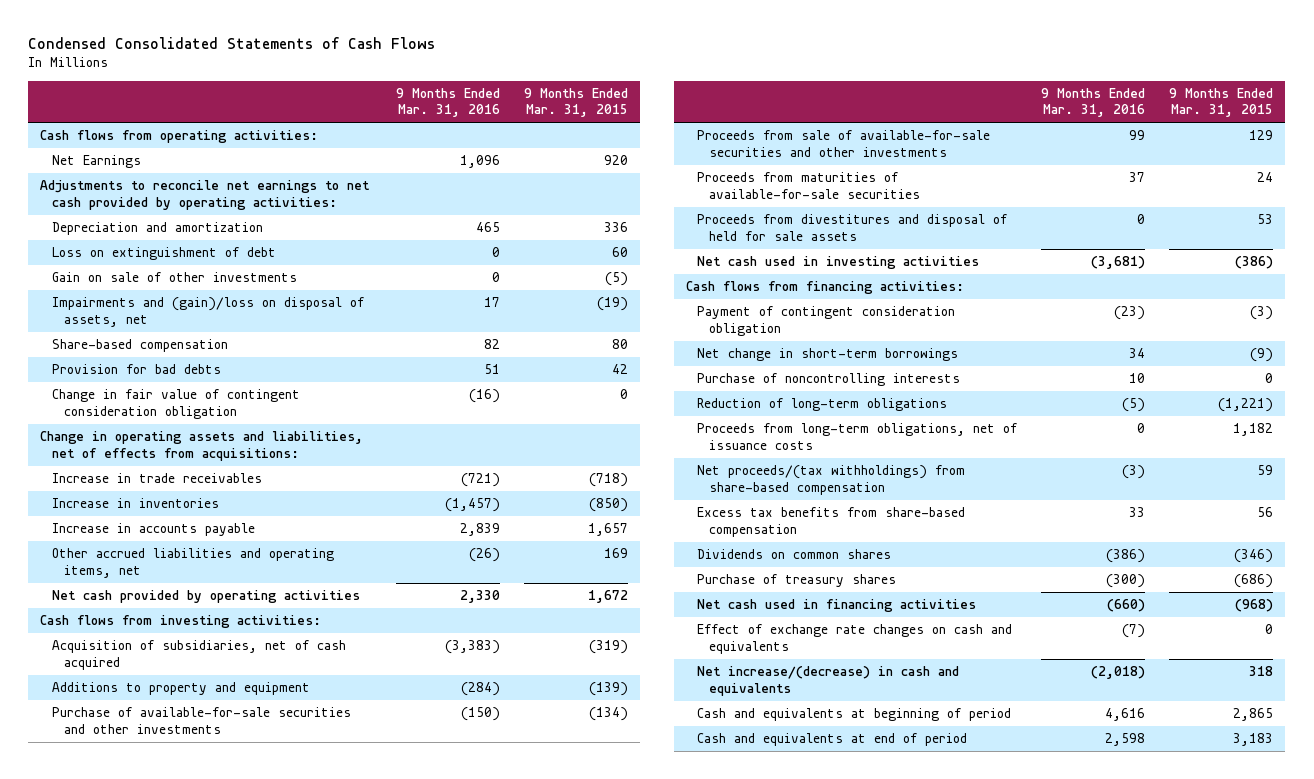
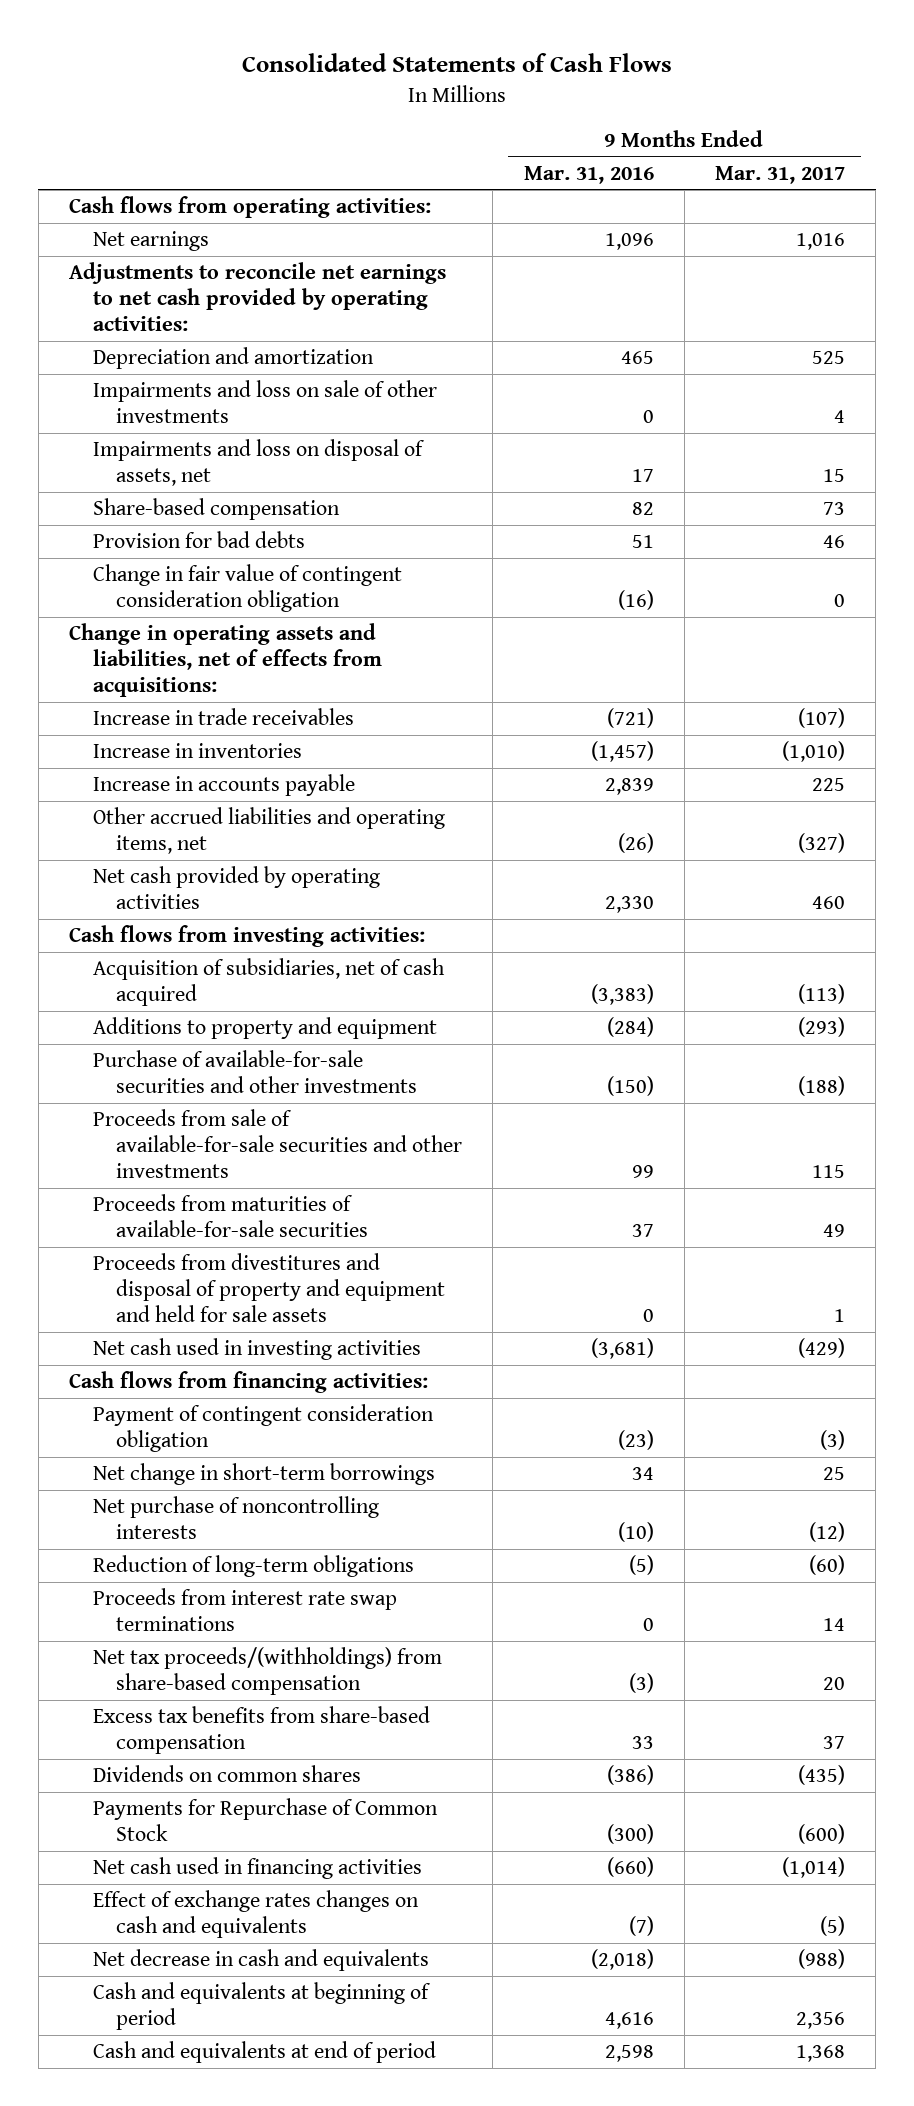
[28,37,436,50] Condensed Consolidated Statements of Cash Flows -> [242,53,673,73] Consolidated Statements of Cash Flows
[524,88,629,118] 9 Months Ended Mar. 31, 2015 -> none
none -> [715,165,846,184] Mar. 31, 2017
[52,155,142,169] Net Earnings -> [92,231,209,252] Net earnings
[52,247,277,261] Loss on extinguishment of debt -> none
[52,272,298,283] Gain on sale of other investments -> [92,380,437,424] Impairments and loss on sale of other investments
[52,297,365,327] Impairments and (gain)/loss on disposal of assets, net -> [92,439,425,487] Impairments and loss on disposal of assets, net
[697,214,1008,241] Proceeds from divestitures and disposal of held for sale assets -> [92,1253,446,1323] Proceeds from divestitures and disposal of property and equipment and held for sale assets
[697,373,961,387] Purchase of noncontrolling interests -> [92,1496,379,1540] Net purchase of noncontrolling interests
[1129,373,1146,384] 10 -> [617,1522,654,1543] (10)
[697,423,1018,450] Proceeds from long-term obligations, net of issuance costs -> none
none -> [92,1588,397,1632] Proceeds from interest rate swap terminations
[697,465,966,495] Net proceeds/(tax withholdings) from share-based compensation -> [92,1647,442,1696] Net tax proceeds/(withholdings) from share-based compensation
[697,574,897,588] Purchase of treasury shares -> [92,1798,438,1842] Payments for Repurchase of Common Stock
[697,624,1013,654] Effect of exchange rate changes on cash and equivalents -> [92,1890,419,1939] Effect of exchange rates changes on cash and equivalents
[697,666,960,696] Net increase/(decrease) in cash and equivalents -> [92,1949,429,1972] Net decrease in cash and equivalents

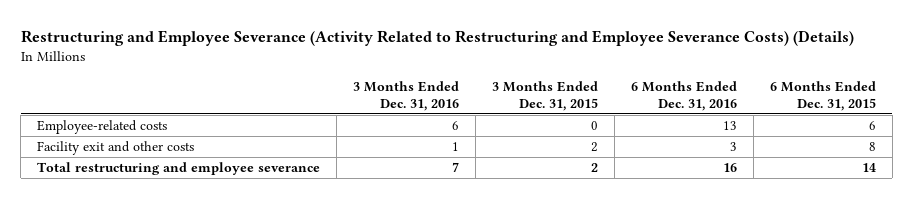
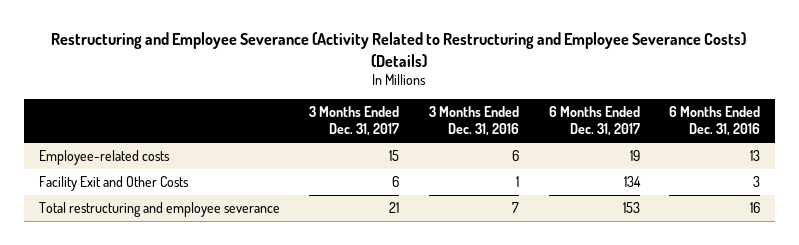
[491,80,598,111] 3 Months Ended Dec. 31, 2015 -> none
[769,80,876,111] 6 Months Ended Dec. 31, 2015 -> none
none -> [309,105,400,137] 3 Months Ended Dec. 31, 2017
none -> [548,105,640,137] 6 Months Ended Dec. 31, 2017
[36,141,194,156] Facility exit and other costs -> [38,175,189,191] Facility Exit and Other Costs

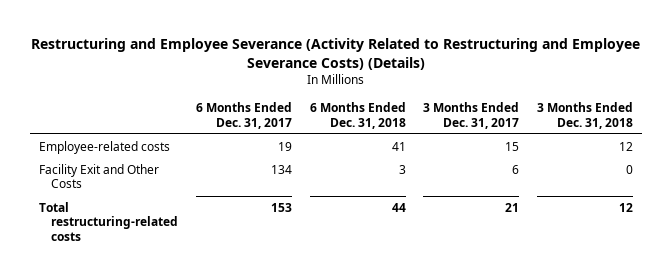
[428,105,519,137] 3 Months Ended Dec. 31, 2016 -> none
[669,105,761,137] 6 Months Ended Dec. 31, 2016 -> none
none -> [309,102,406,129] 6 Months Ended Dec. 31, 2018
none -> [536,102,633,129] 3 Months Ended Dec. 31, 2018
[38,201,280,217] Total restructuring and employee severance -> [39,202,179,241] Total restructuring-related costs

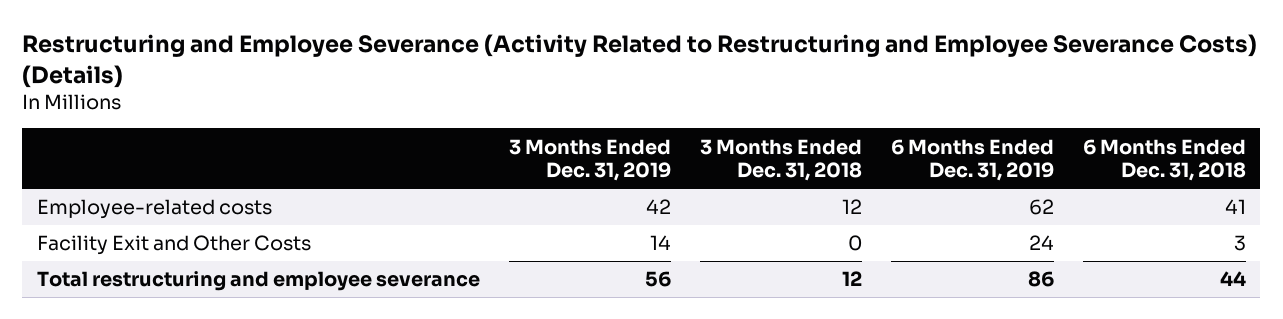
[195,102,292,129] 6 Months Ended Dec. 31, 2017 -> none
[423,102,520,129] 3 Months Ended Dec. 31, 2017 -> none
none -> [508,138,671,182] 3 Months Ended Dec. 31, 2019
none -> [890,138,1054,182] 6 Months Ended Dec. 31, 2019
[39,202,179,241] Total restructuring-related costs -> [36,271,480,292] Total restructuring and employee severance

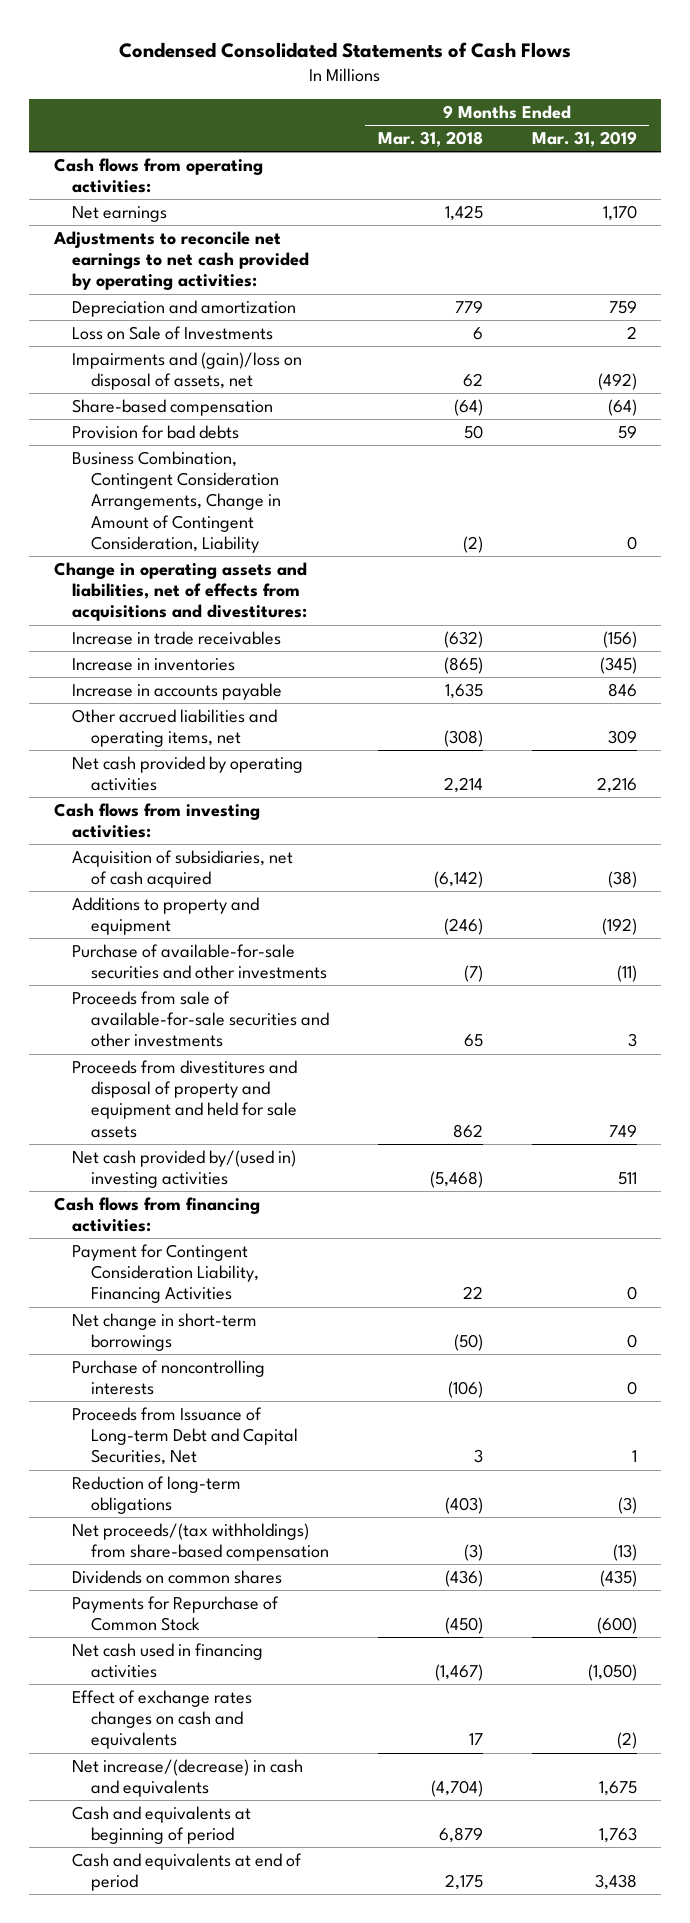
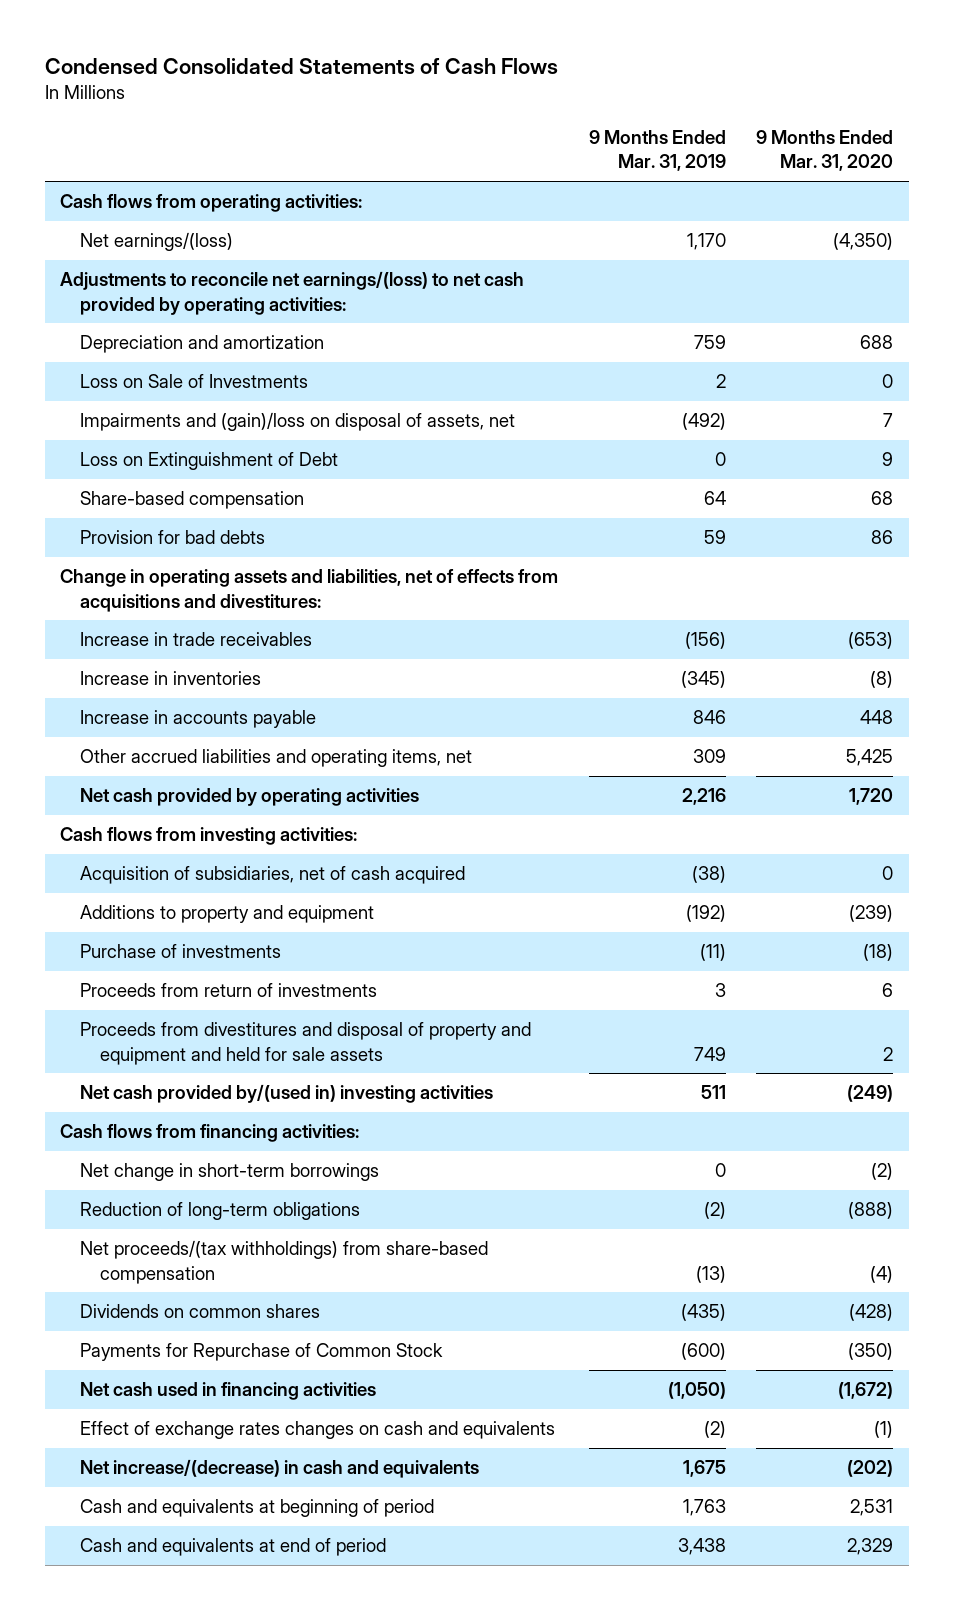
[377,131,483,148] Mar. 31, 2018 -> none
none -> [756,130,894,172] 9 Months Ended Mar. 31, 2020
[72,205,168,222] Net earnings -> [80,232,234,252] Net earnings/(loss)
[52,230,310,291] Adjustments to reconcile net earnings to net cash provided by operating activities: -> [60,271,525,315] Adjustments to reconcile net earnings/(loss) to net cash provided by operating activities:
none -> [80,452,339,471] Loss on Extinguishment of Debt
[607,398,637,416] (64) -> [703,491,726,506] 64
[72,450,281,554] Business Combination, Contingent Consideration Arrangements, Change in Amount of Contingent Consideration, Liability -> none
[72,943,327,980] Purchase of available-for-sale securities and other investments -> [80,944,282,959] Purchase of investments
[72,990,329,1048] Proceeds from sale of available-for-sale securities and other investments -> [80,983,378,998] Proceeds from return of investments
[72,1243,259,1304] Payment for Contingent Consideration Liability, Financing Activities -> none
[72,1359,266,1396] Purchase of noncontrolling interests -> none
[72,1406,298,1466] Proceeds from Issuance of Long-term Debt and Capital Securities, Net -> none
[617,1497,637,1515] (3) -> [703,1202,726,1220] (2)

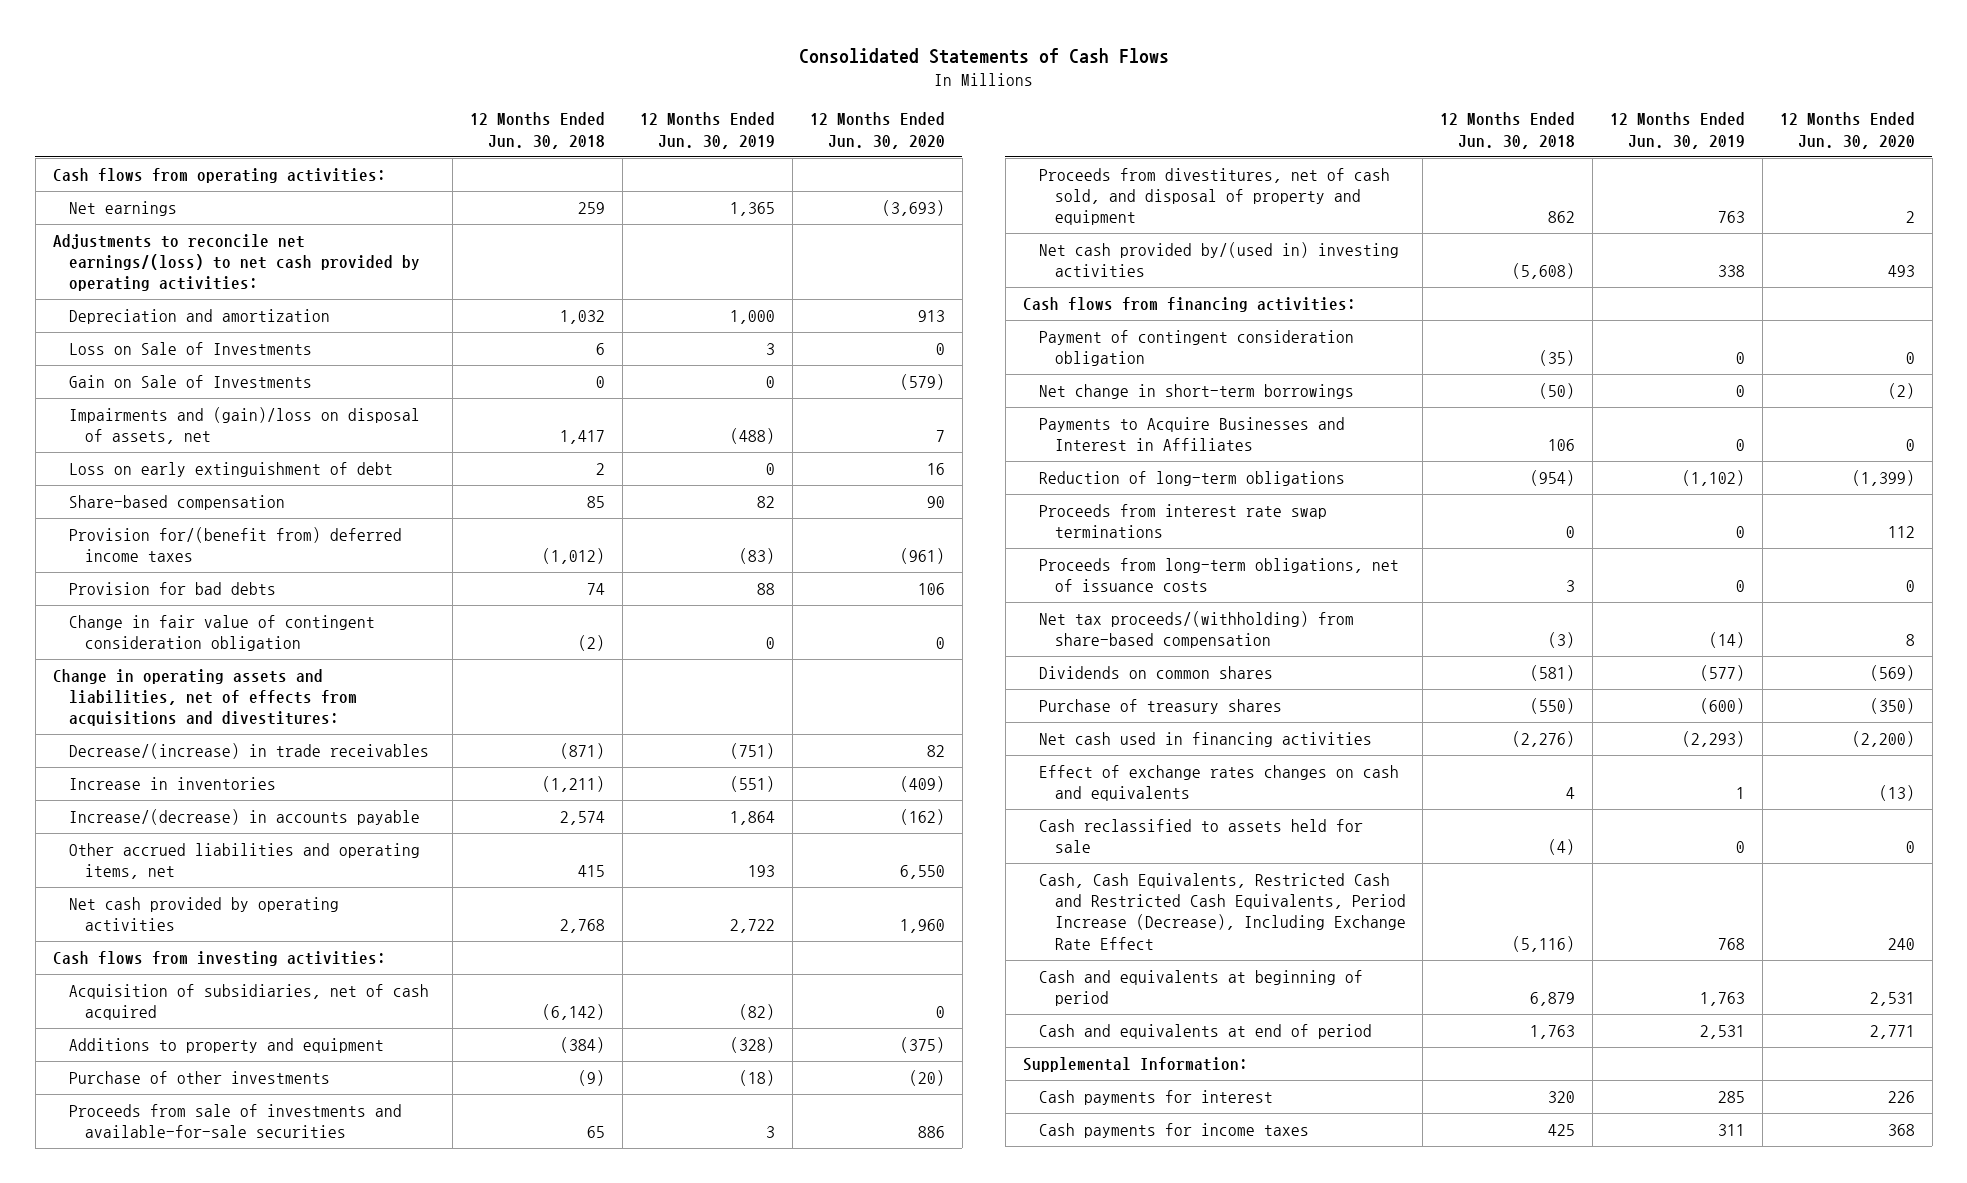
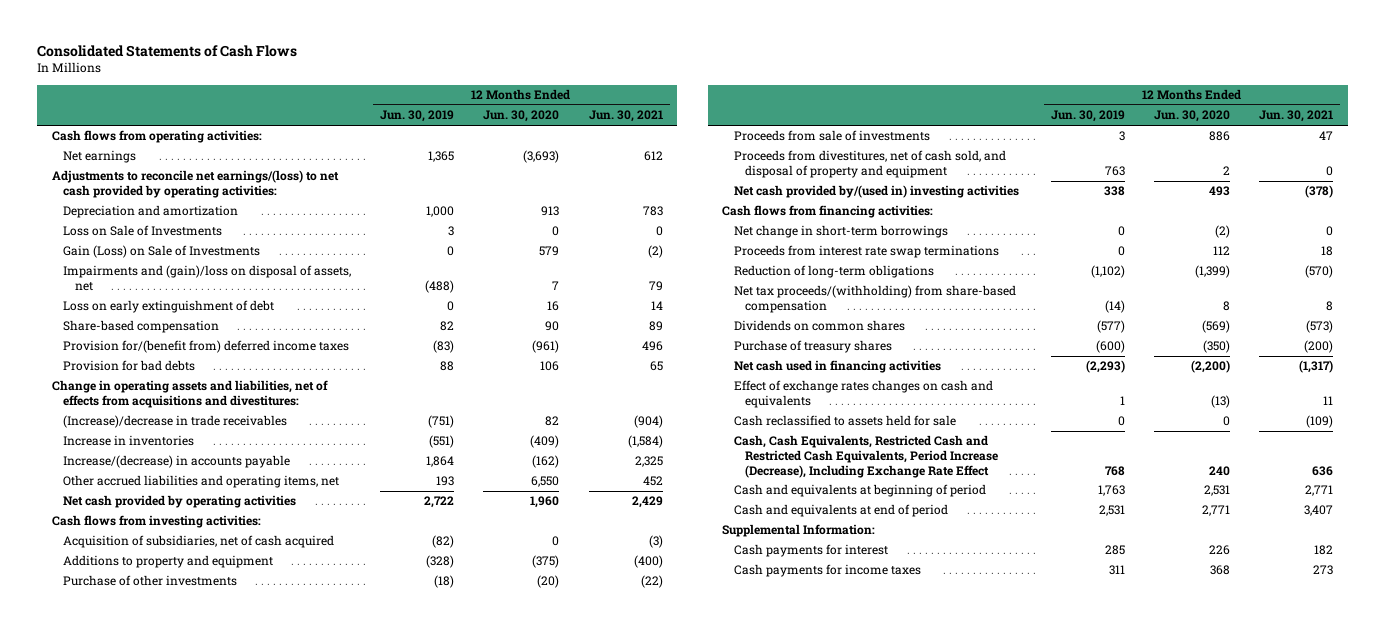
[470,112,606,149] 12 Months Ended Jun. 30, 2018 -> none
none -> [588,110,663,123] Jun. 30, 2021
[68,374,312,388] Gain on Sale of Investments -> [63,245,261,259] Gain (Loss) on Sale of Investments
[899,373,945,390] (579) -> [539,246,560,257] 579
[68,614,375,652] Change in fair value of contingent consideration obligation -> none
[68,742,429,759] Decrease/(increase) in trade receivables -> [63,415,288,429] (Increase)/decrease in trade receivables
[68,1103,402,1139] Proceeds from sale of investments and available-for-sale securities -> [733,130,930,142] Proceeds from sale of investments
[1038,329,1354,367] Payment of contingent consideration obligation -> none
[1038,416,1345,452] Payments to Acquire Businesses and Interest in Affiliates -> none
[1038,557,1399,593] Proceeds from long-term obligations, net of issuance costs -> none
[1038,470,1345,486] Reduction of long-term obligations -> [733,265,934,279] Reduction of long-term obligations

